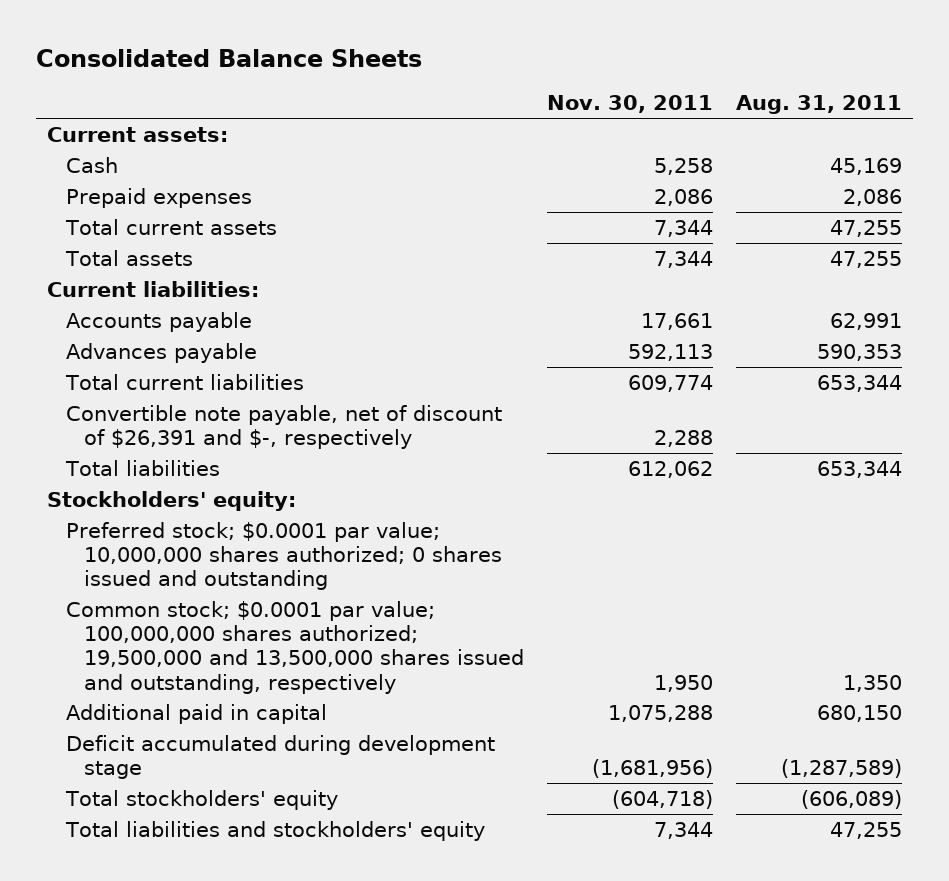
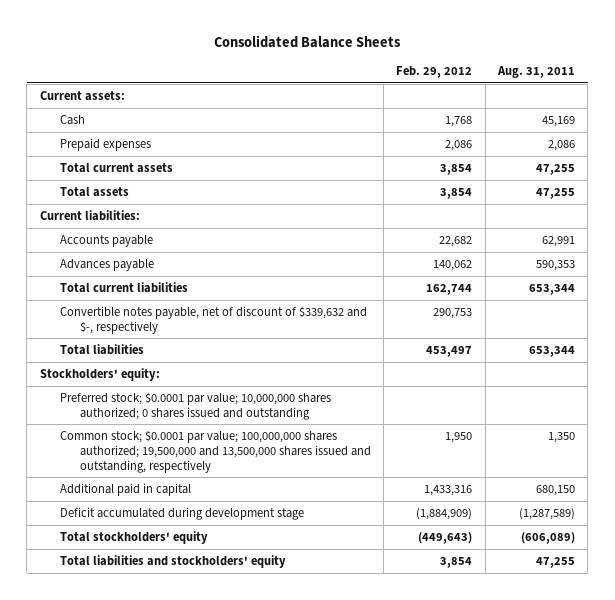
[546,95,713,114] Nov. 30, 2011 -> none
none -> [396,66,473,79] Feb. 29, 2012
[65,404,502,449] Convertible note payable, net of discount of $26,391 and $-, respectively -> [59,305,367,334] Convertible notes payable, net of discount of $339,632 and $-, respectively

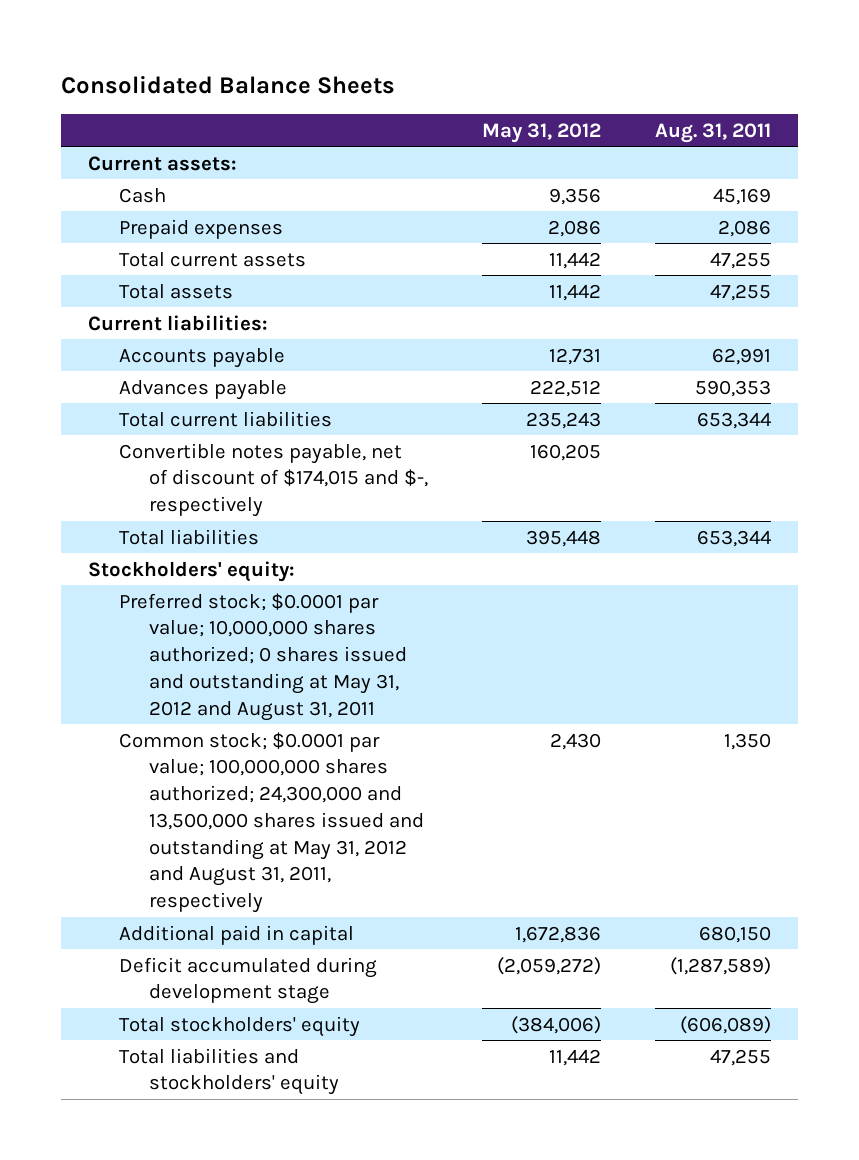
[396,66,473,79] Feb. 29, 2012 -> none
none -> [482,122,602,143] May 31, 2012
[59,305,367,334] Convertible notes payable, net of discount of $339,632 and $-, respectively -> [118,442,429,518] Convertible notes payable, net of discount of $174,015 and $-, respectively
[59,391,331,420] Preferred stock; $0.0001 par value; 10,000,000 shares authorized; 0 shares issued and outstanding -> [118,592,408,721] Preferred stock; $0.0001 par value; 10,000,000 shares authorized; 0 shares issued and outstanding at May 31, 2012 and August 31, 2011
[59,429,371,473] Common stock; $0.0001 par value; 100,000,000 shares authorized; 19,500,000 and 13,500,000 shares issued and outstanding, respectively -> [118,731,425,914] Common stock; $0.0001 par value; 100,000,000 shares authorized; 24,300,000 and 13,500,000 shares issued and outstanding at May 31, 2012 and August 31, 2011, respectively

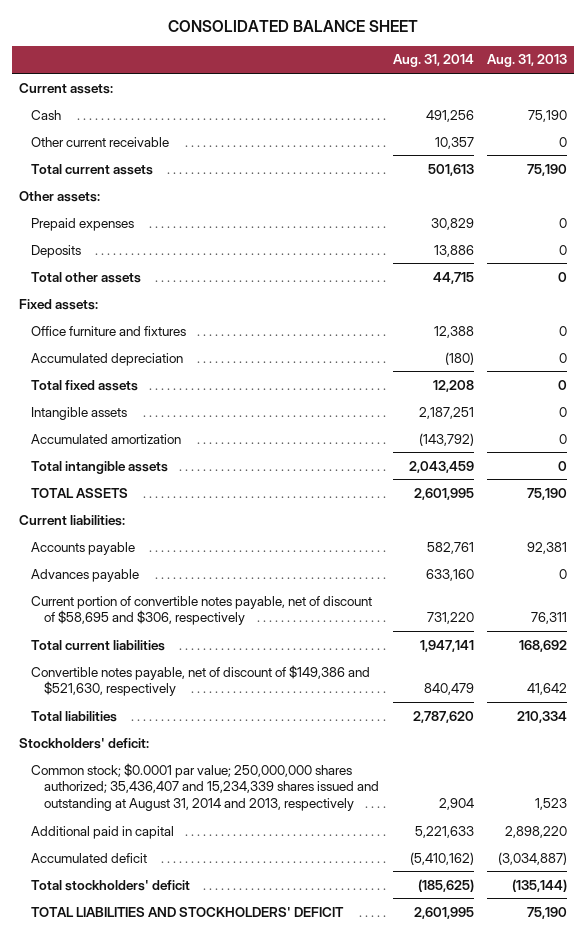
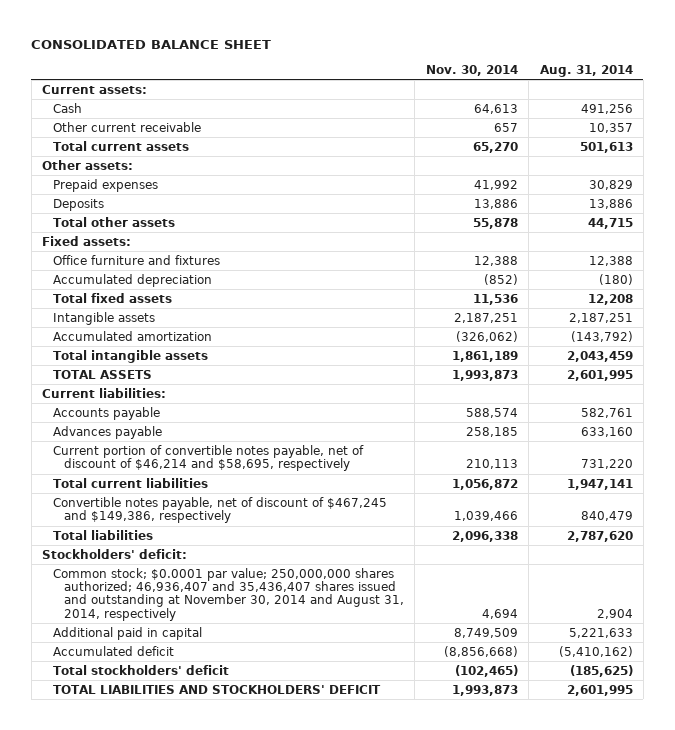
[487,54,568,68] Aug. 31, 2013 -> none
none -> [425,64,518,76] Nov. 30, 2014
[31,595,373,626] Current portion of convertible notes payable, net of discount of $58,695 and $306, respectively -> [53,444,365,472] Current portion of convertible notes payable, net of discount of $46,214 and $58,695, respectively
[31,664,371,697] Convertible notes payable, net of discount of $149,386 and $521,630, respectively -> [53,496,388,524] Convertible notes payable, net of discount of $467,245 and $149,386, respectively
[31,762,380,812] Common stock; $0.0001 par value; 250,000,000 shares authorized; 35,436,407 and 15,234,339 shares issued and outstanding at August 31, 2014 and 2013, respectively -> [53,567,405,621] Common stock; $0.0001 par value; 250,000,000 shares authorized; 46,936,407 and 35,436,407 shares issued and outstanding at November 30, 2014 and August 31, 2014, respectively

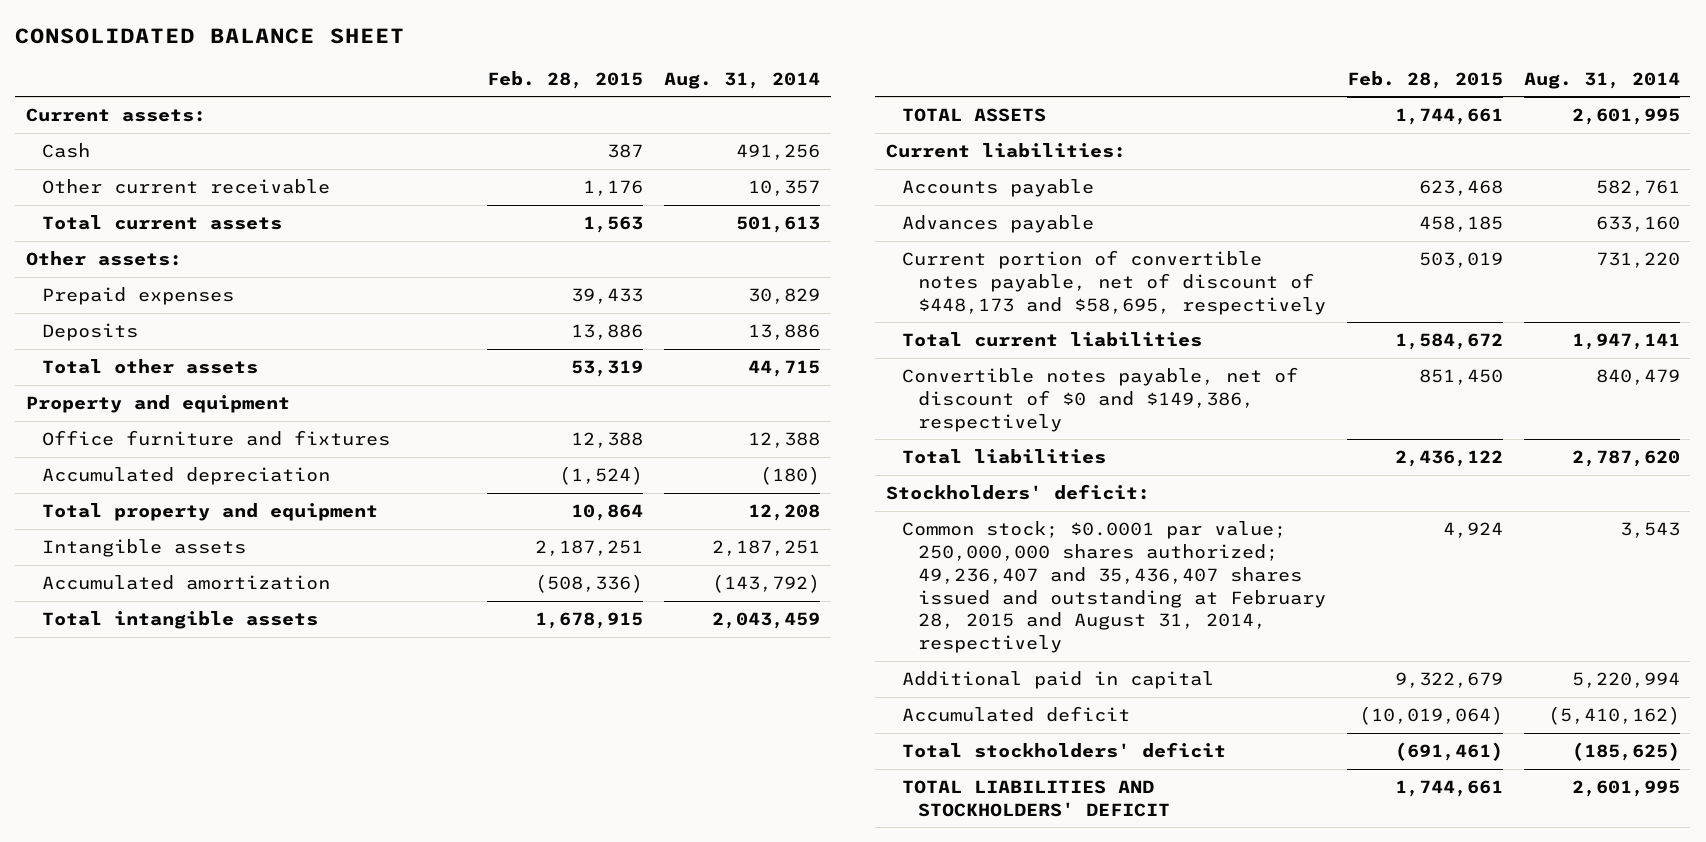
[425,64,518,76] Nov. 30, 2014 -> none
none -> [487,70,644,89] Feb. 28, 2015
[42,235,132,246] Fixed assets: -> none
none -> [25,394,290,413] Property and equipment
[53,292,173,303] Total fixed assets -> [42,502,379,521] Total property and equipment
[53,444,365,472] Current portion of convertible notes payable, net of discount of $46,214 and $58,695, respectively -> [901,249,1327,315] Current portion of convertible notes payable, net of discount of $448,173 and $58,695, respectively
[53,496,388,524] Convertible notes payable, net of discount of $467,245 and $149,386, respectively -> [901,366,1298,432] Convertible notes payable, net of discount of $0 and $149,386, respectively
[53,567,405,621] Common stock; $0.0001 par value; 250,000,000 shares authorized; 46,936,407 and 35,436,407 shares issued and outstanding at November 30, 2014 and August 31, 2014, respectively -> [901,520,1327,654] Common stock; $0.0001 par value; 250,000,000 shares authorized; 49,236,407 and 35,436,407 shares issued and outstanding at February 28, 2015 and August 31, 2014, respectively
[596,608,633,619] 2,904 -> [1619,521,1680,538] 3,543
[568,627,633,638] 5,221,633 -> [1571,671,1680,688] 5,220,994

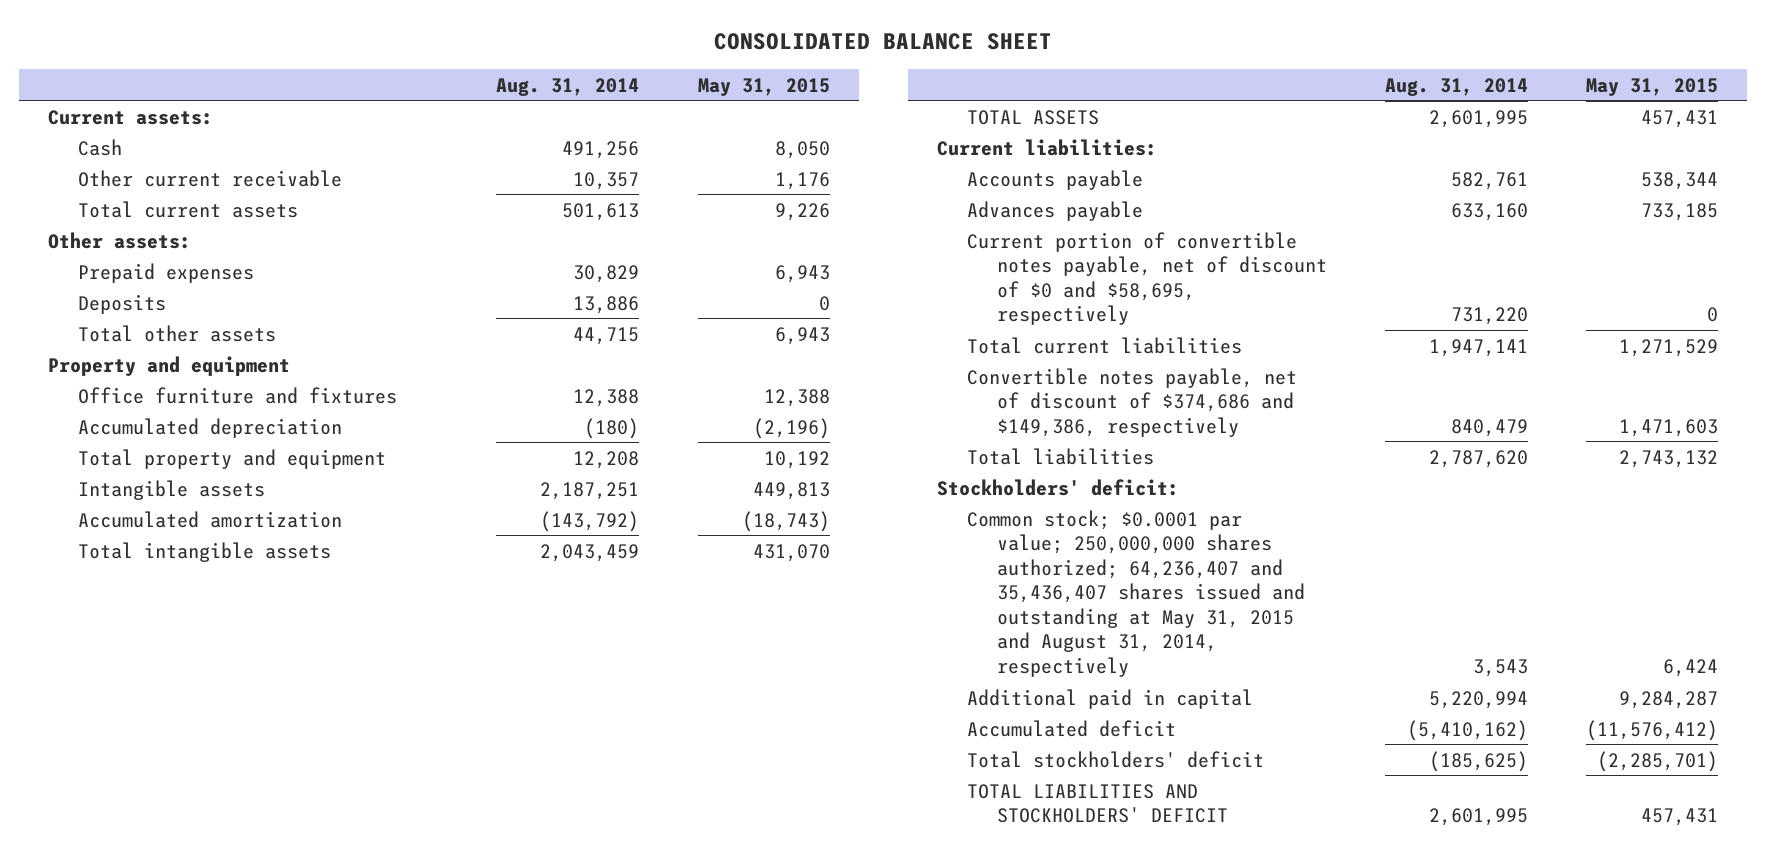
[487,70,644,89] Feb. 28, 2015 -> none
none -> [697,77,830,96] May 31, 2015
[901,249,1327,315] Current portion of convertible notes payable, net of discount of $448,173 and $58,695, respectively -> [966,231,1327,326] Current portion of convertible notes payable, net of discount of $0 and $58,695, respectively
[901,366,1298,432] Convertible notes payable, net of discount of $0 and $149,386, respectively -> [966,367,1297,437] Convertible notes payable, net of discount of $374,686 and $149,386, respectively
[901,520,1327,654] Common stock; $0.0001 par value; 250,000,000 shares authorized; 49,236,407 and 35,436,407 shares issued and outstanding at February 28, 2015 and August 31, 2014, respectively -> [966,509,1305,677] Common stock; $0.0001 par value; 250,000,000 shares authorized; 64,236,407 and 35,436,407 shares issued and outstanding at May 31, 2015 and August 31, 2014, respectively

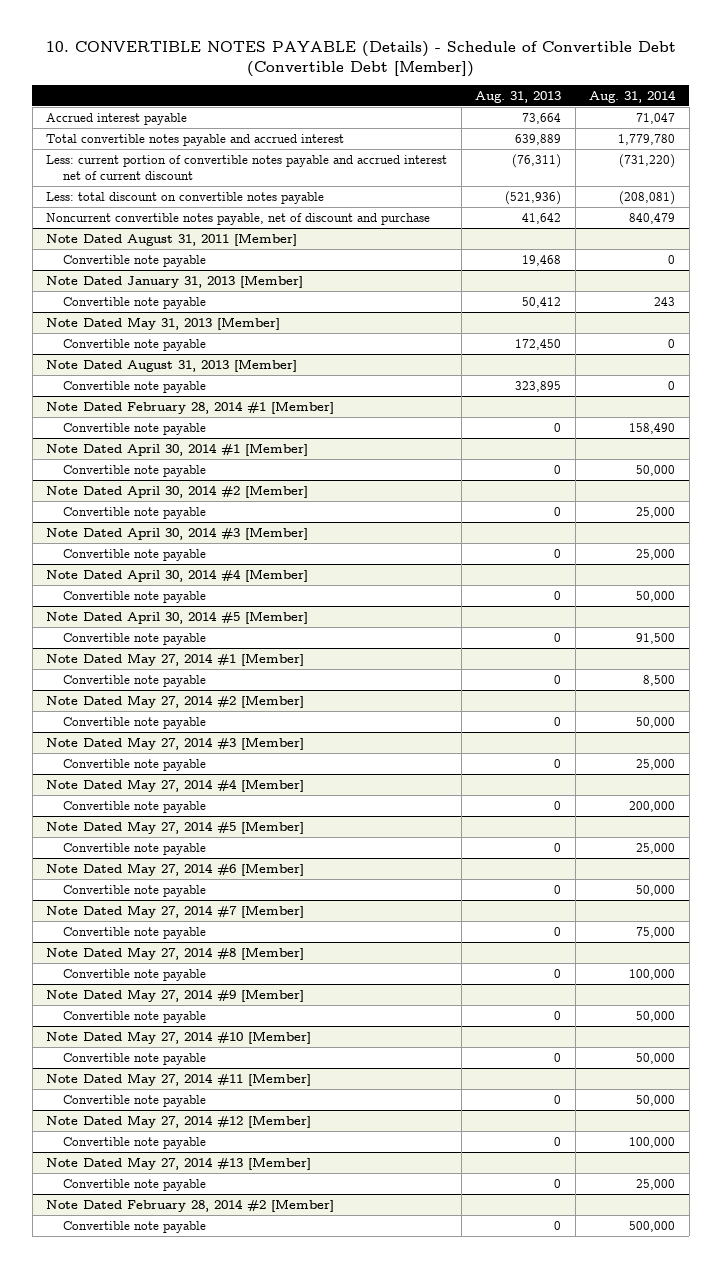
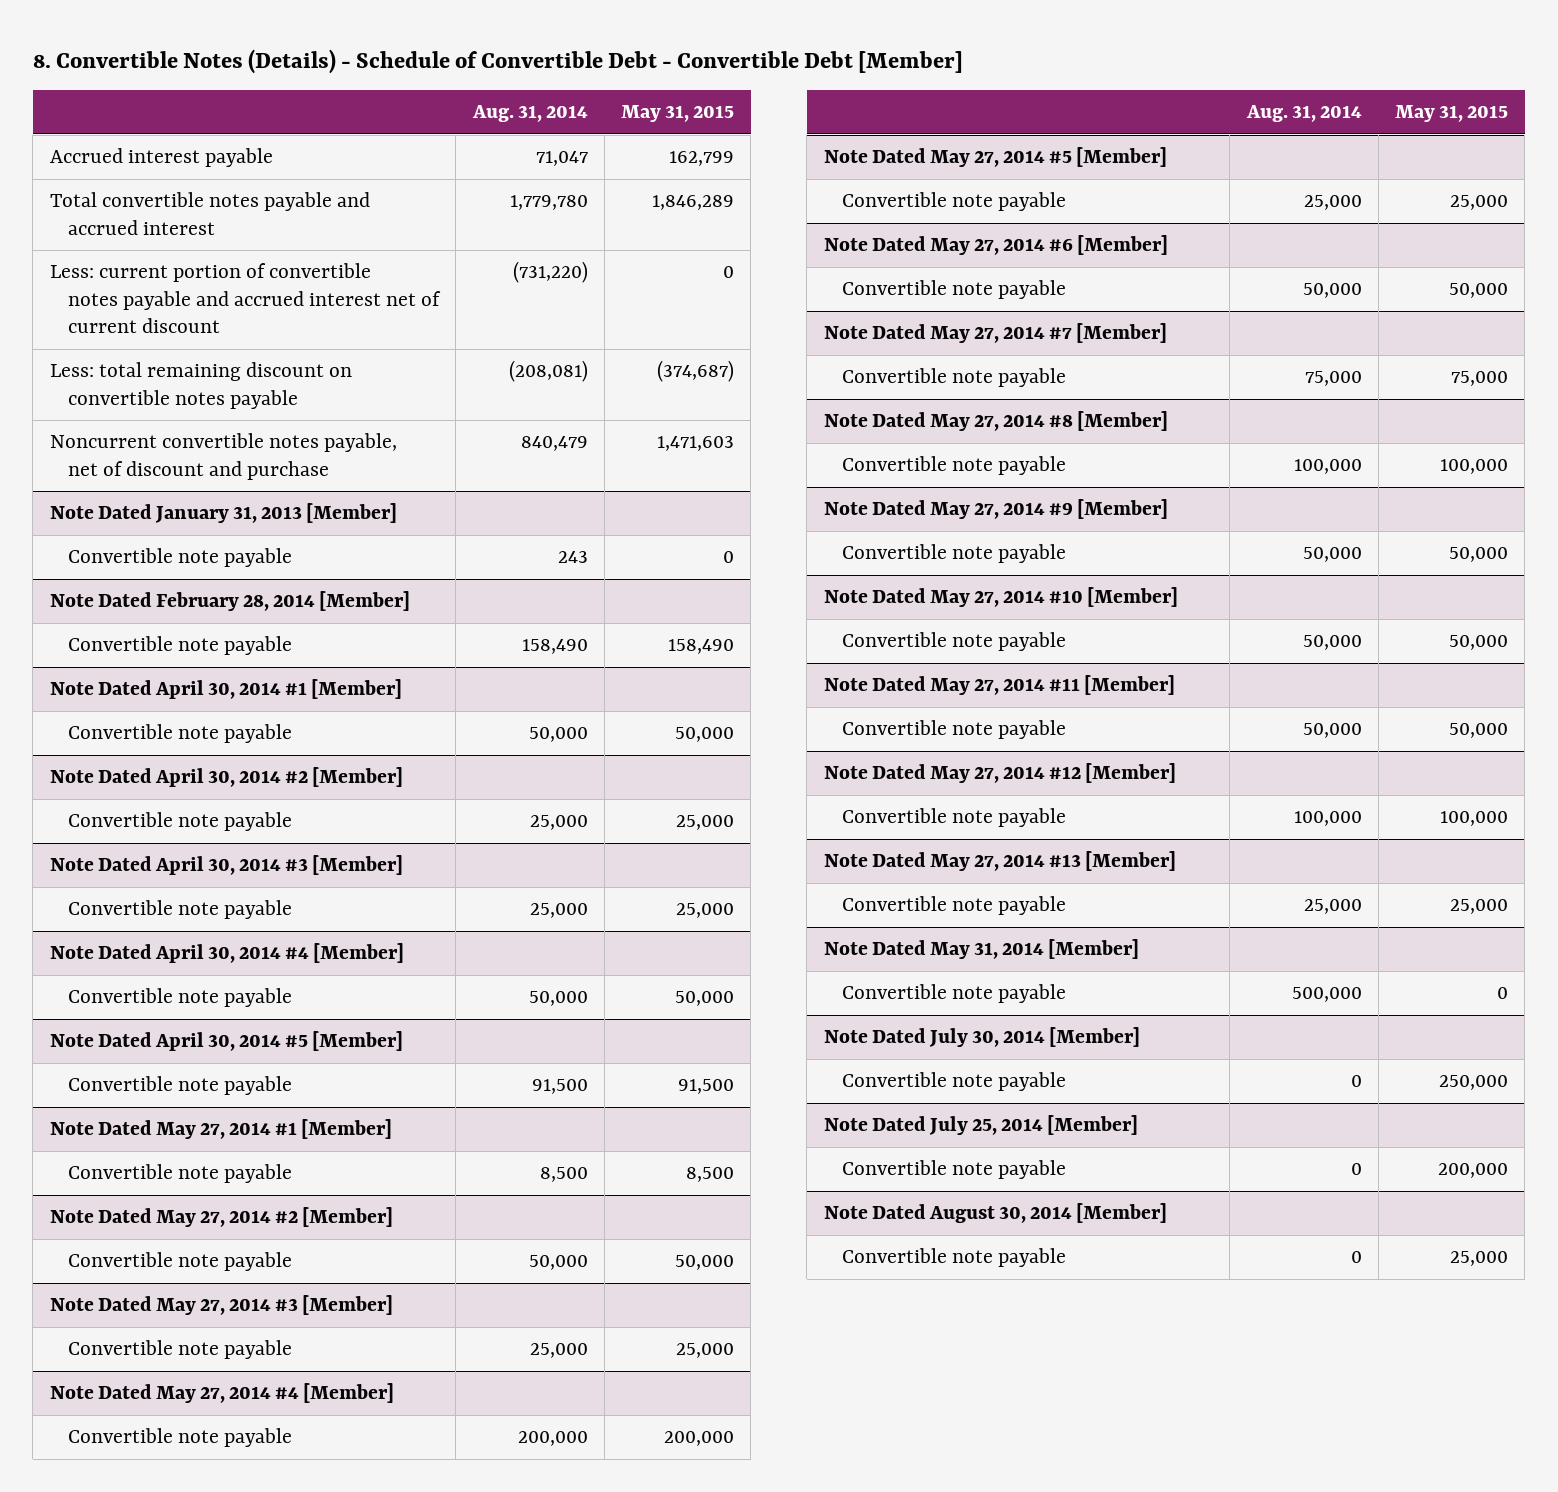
[45,41,676,78] 10. CONVERTIBLE NOTES PAYABLE (Details) - Schedule of Convertible Debt (Convertible Debt [Member]) -> [32,48,963,74] 8. Convertible Notes (Details) - Schedule of Convertible Debt - Convertible Debt [Member]
[475,91,562,104] Aug. 31, 2013 -> none
none -> [621,105,735,123] May 31, 2015
[46,191,325,204] Less: total discount on convertible notes payable -> [49,362,352,409] Less: total remaining discount on convertible notes payable
[46,232,298,246] Note Dated August 31, 2011 [Member] -> none
[63,254,207,267] Convertible note payable -> none
[46,316,281,330] Note Dated May 31, 2013 [Member] -> none
[63,338,207,351] Convertible note payable -> none
[46,358,298,372] Note Dated August 31, 2013 [Member] -> none
[63,380,207,393] Convertible note payable -> none
[46,400,335,414] Note Dated February 28, 2014 #1 [Member] -> [49,591,410,612] Note Dated February 28, 2014 [Member]
[46,1198,335,1212] Note Dated February 28, 2014 #2 [Member] -> none
none -> [823,939,1139,960] Note Dated May 31, 2014 [Member]
none -> [823,1027,1140,1048] Note Dated July 30, 2014 [Member]
none -> [842,1072,1067,1092] Convertible note payable
none -> [823,1115,1138,1136] Note Dated July 25, 2014 [Member]
none -> [842,1160,1067,1180] Convertible note payable
none -> [823,1203,1167,1224] Note Dated August 30, 2014 [Member]
none -> [842,1248,1067,1268] Convertible note payable

